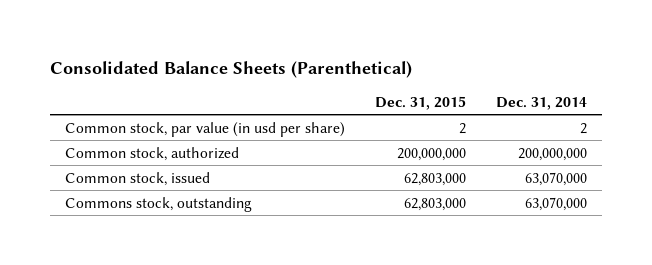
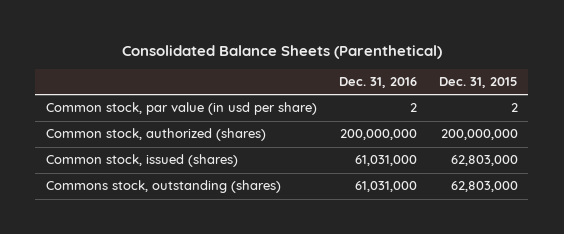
[496,96,588,110] Dec. 31, 2014 -> none
none -> [338,76,417,88] Dec. 31, 2016
[64,146,239,161] Common stock, authorized -> [46,128,267,142] Common stock, authorized (shares)
[64,171,210,186] Common stock, issued -> [46,154,239,168] Common stock, issued (shares)
[64,196,252,212] Commons stock, outstanding -> [46,180,282,194] Commons stock, outstanding (shares)

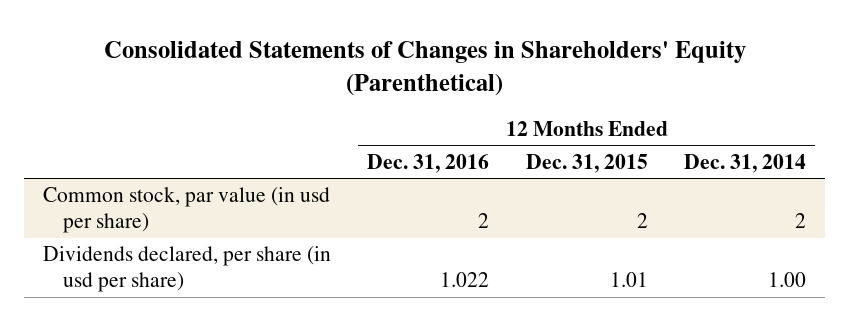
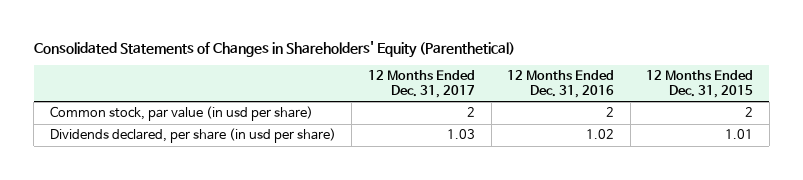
[684,153,807,173] Dec. 31, 2014 -> none
none -> [367,70,475,98] 12 Months Ended Dec. 31, 2017
[440,272,490,288] 1.022 -> [586,129,615,140] 1.02

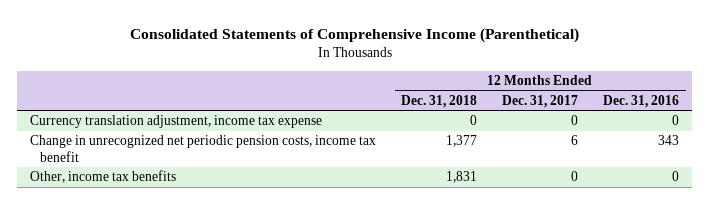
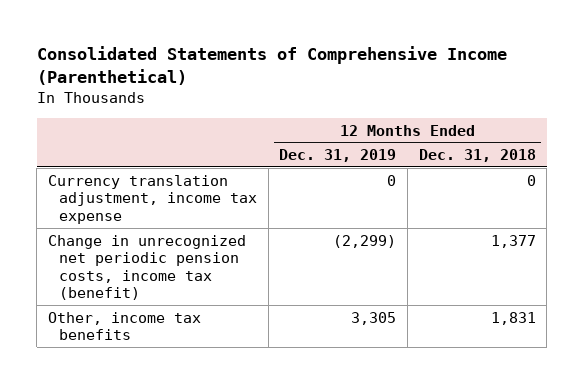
[502,94,579,108] Dec. 31, 2017 -> none
[603,94,680,108] Dec. 31, 2016 -> none
none -> [279,148,397,162] Dec. 31, 2019
[29,135,376,162] Change in unrecognized net periodic pension costs, income tax benefit -> [47,234,246,301] Change in unrecognized net periodic pension costs, income tax (benefit)

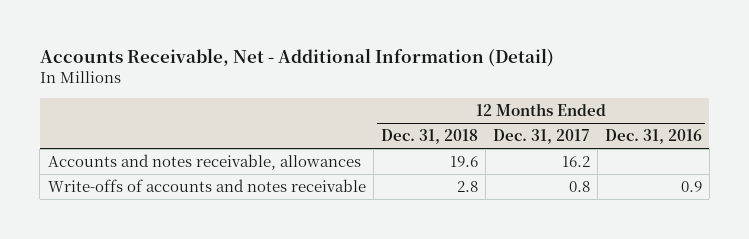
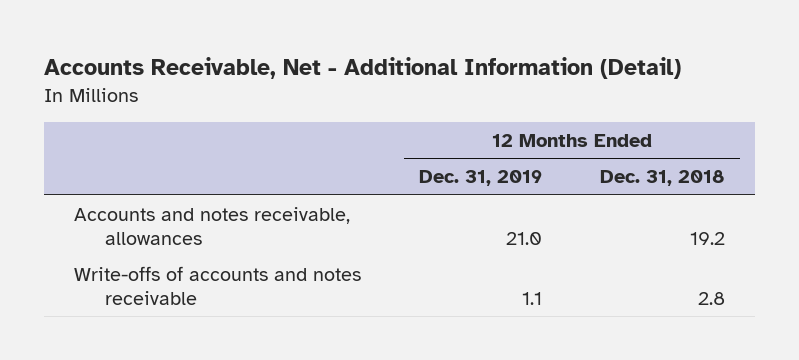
[492,129,590,145] Dec. 31, 2017 -> none
[604,129,702,145] Dec. 31, 2016 -> none
none -> [418,170,542,187] Dec. 31, 2019
[449,155,478,167] 19.6 -> [690,231,726,245] 19.2

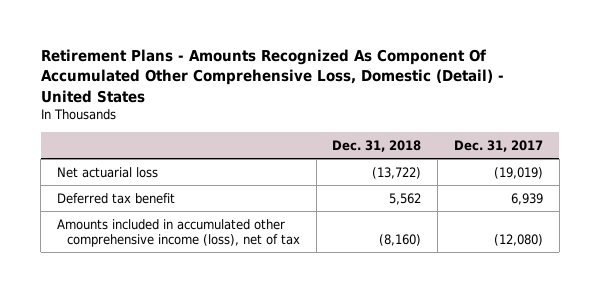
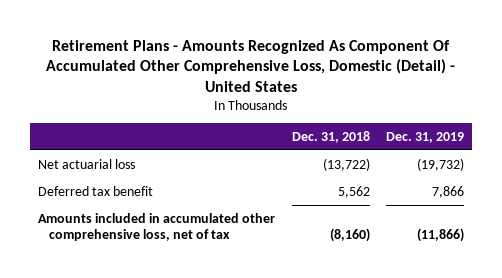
[454,140,544,153] Dec. 31, 2017 -> none
none -> [385,131,464,143] Dec. 31, 2019
[57,218,300,248] Amounts included in accumulated other comprehensive income (loss), net of tax -> [38,212,276,242] Amounts included in accumulated other comprehensive loss, net of tax

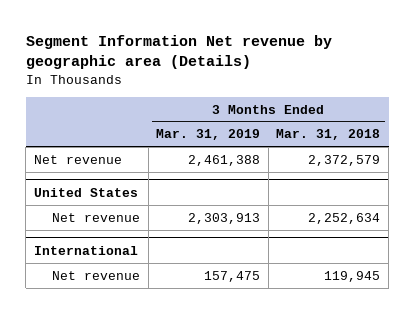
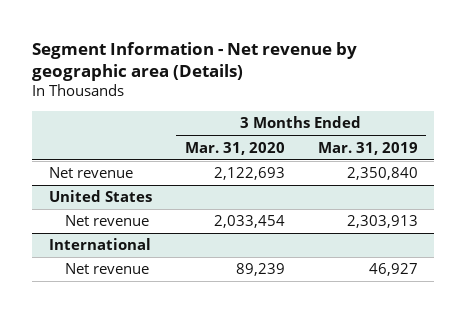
[25,34,332,70] Segment Information Net revenue by geographic area (Details) -> [32,41,358,81] Segment Information - Net revenue by geographic area (Details)
[276,129,381,141] Mar. 31, 2018 -> none
none -> [184,141,285,155] Mar. 31, 2020
[188,154,261,166] 2,461,388 -> [346,167,418,181] 2,350,840
[204,270,261,282] 157,475 -> [368,263,418,277] 46,927

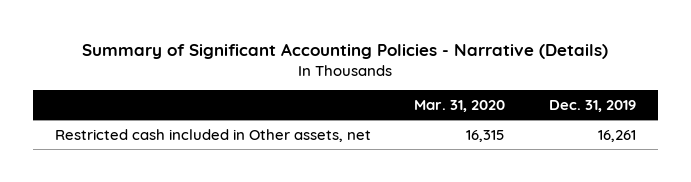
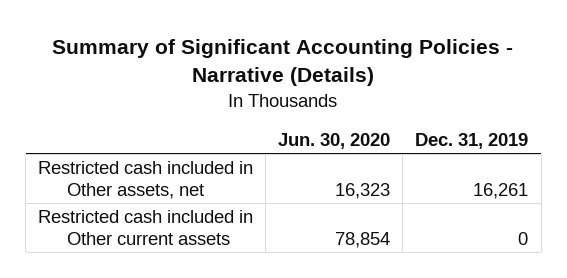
[414,100,506,113] Mar. 31, 2020 -> none
none -> [278,132,391,149] Jun. 30, 2020
none -> [38,210,254,245] Restricted cash included in Other current assets

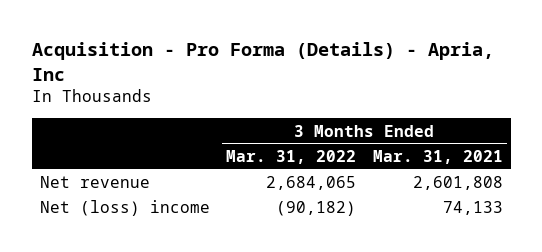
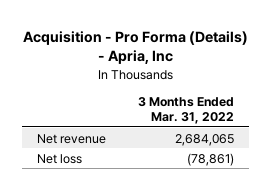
[372,150,503,165] Mar. 31, 2021 -> none
[39,200,210,217] Net (loss) income -> [37,153,83,164] Net loss
[276,201,357,217] (90,182) -> [186,152,234,166] (78,861)

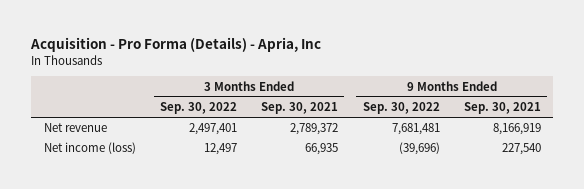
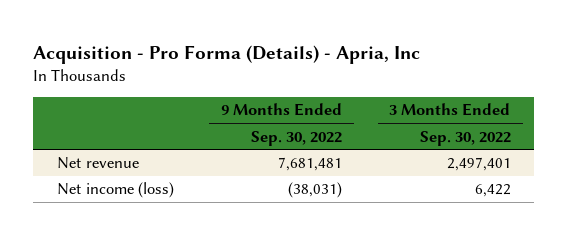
[261,102,339,115] Sep. 30, 2021 -> none
[463,102,541,115] Sep. 30, 2021 -> none
[203,143,237,156] 12,497 -> [474,184,511,198] 6,422
[398,142,440,156] (39,696) -> [288,182,343,199] (38,031)

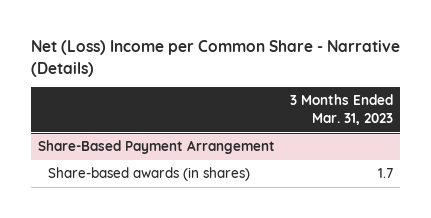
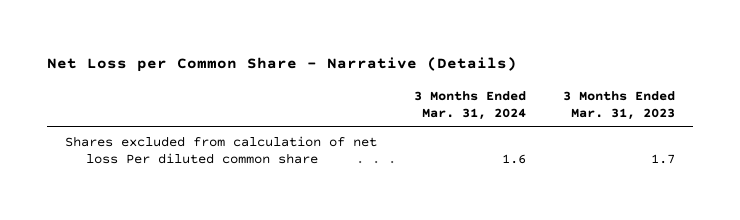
[31,40,401,77] Net (Loss) Income per Common Share - Narrative (Details) -> [46,57,517,73] Net Loss per Common Share - Narrative (Details)
none -> [413,90,526,121] 3 Months Ended Mar. 31, 2024
[38,140,276,155] Share-Based Payment Arrangement -> none
[47,167,250,182] Share-based awards (in shares) -> [65,135,378,165] Shares excluded from calculation of net loss Per diluted common share

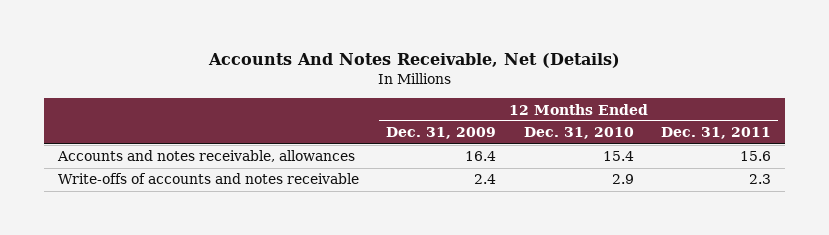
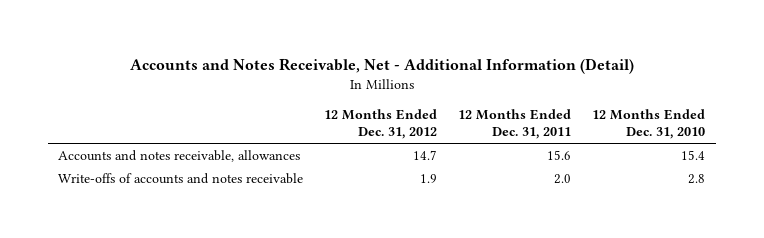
[207,53,620,69] Accounts And Notes Receivable, Net (Details) -> [129,57,634,74] Accounts and Notes Receivable, Net - Additional Information (Detail)
[386,127,497,140] Dec. 31, 2009 -> none
none -> [324,108,438,140] 12 Months Ended Dec. 31, 2012
[611,174,634,185] 2.9 -> [688,174,706,185] 2.8
[749,174,772,185] 2.3 -> [554,174,572,185] 2.0

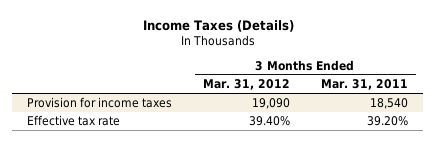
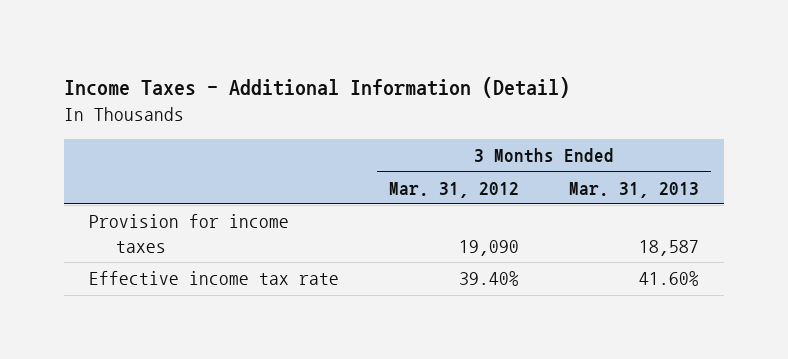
[142,19,294,32] Income Taxes (Details) -> [64,76,571,98] Income Taxes - Additional Information (Detail)
[320,79,408,91] Mar. 31, 2011 -> none
none -> [568,181,699,198] Mar. 31, 2013
[27,115,121,127] Effective tax rate -> [89,271,340,286] Effective income tax rate

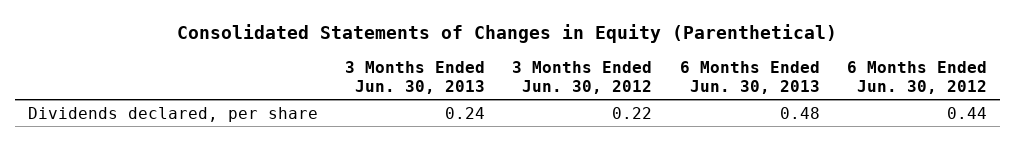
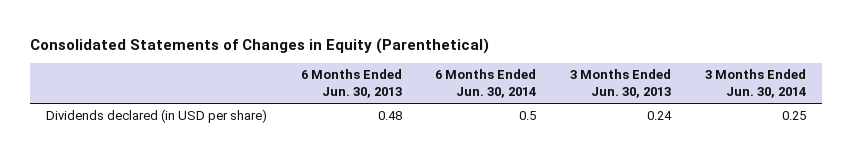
[512,61,653,95] 3 Months Ended Jun. 30, 2012 -> none
[846,61,987,95] 6 Months Ended Jun. 30, 2012 -> none
none -> [435,69,537,99] 6 Months Ended Jun. 30, 2014
none -> [704,69,806,99] 3 Months Ended Jun. 30, 2014
[28,106,319,122] Dividends declared, per share -> [46,109,268,124] Dividends declared (in USD per share)

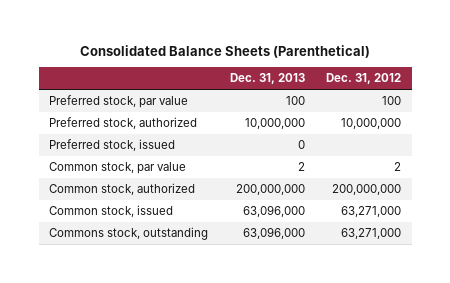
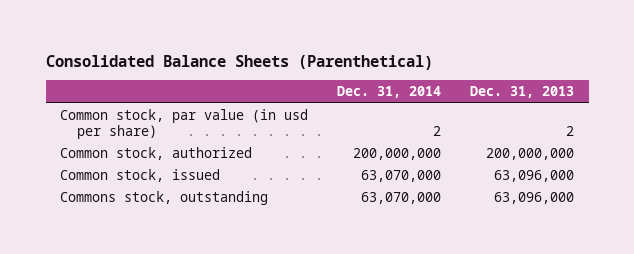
[325,73,401,85] Dec. 31, 2012 -> none
none -> [337,86,442,99] Dec. 31, 2014
[49,95,189,109] Preferred stock, par value -> none
[49,117,198,130] Preferred stock, authorized -> none
[49,139,176,152] Preferred stock, issued -> none
[49,162,187,175] Common stock, par value -> [60,109,309,140] Common stock, par value (in usd per share)

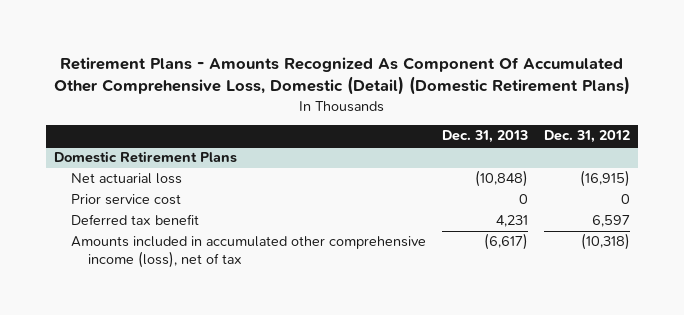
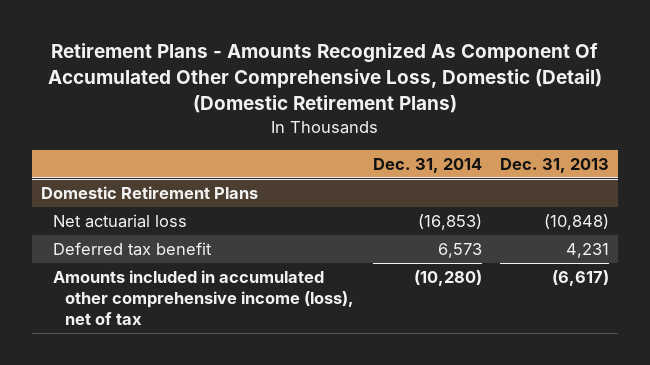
[543,130,630,144] Dec. 31, 2012 -> none
none -> [372,157,482,173] Dec. 31, 2014
[70,194,181,206] Prior service cost -> none

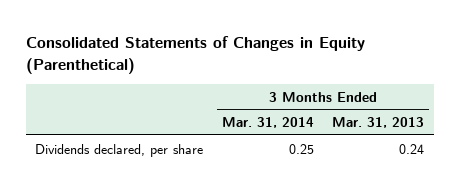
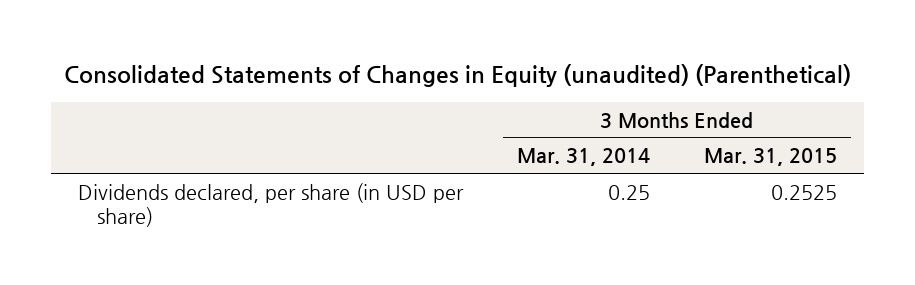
[26,36,366,74] Consolidated Statements of Changes in Equity (Parenthetical) -> [64,63,852,87] Consolidated Statements of Changes in Equity (unaudited) (Parenthetical)
[332,116,425,128] Mar. 31, 2013 -> none
none -> [703,148,837,167] Mar. 31, 2015
[35,143,204,157] Dividends declared, per share -> [77,182,464,228] Dividends declared, per share (in USD per share)

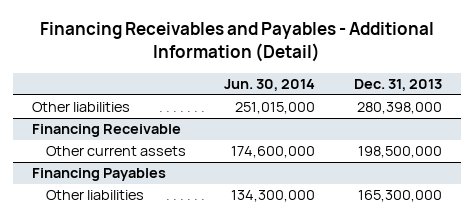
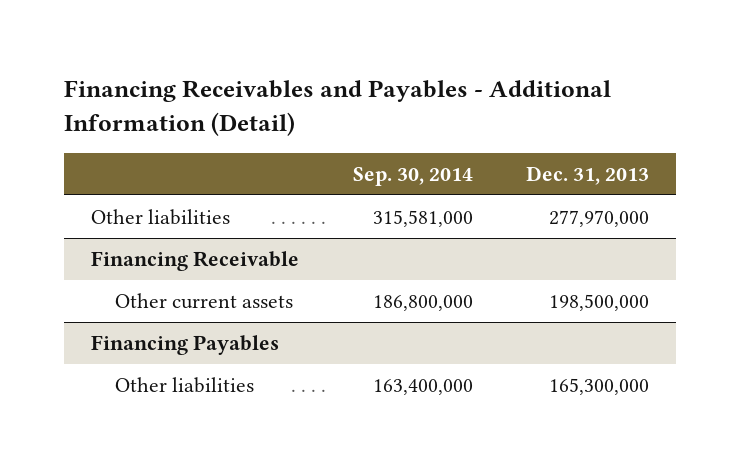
[224,79,316,92] Jun. 30, 2014 -> none
none -> [352,166,473,186] Sep. 30, 2014
[357,102,443,115] 280,398,000 -> [549,210,650,228] 277,970,000

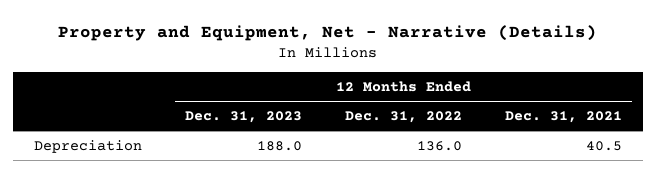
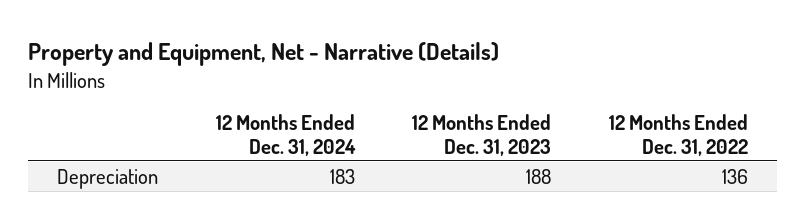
[504,111,622,124] Dec. 31, 2021 -> none
none -> [215,114,356,156] 12 Months Ended Dec. 31, 2024
[257,140,303,151] 188.0 -> [526,168,552,184] 188
[417,140,463,151] 136.0 -> [721,168,748,184] 136

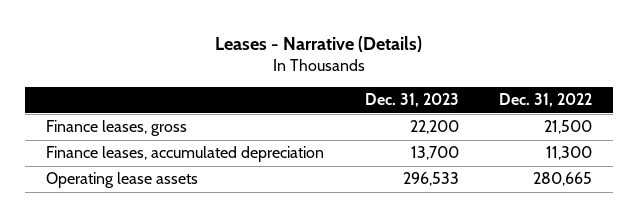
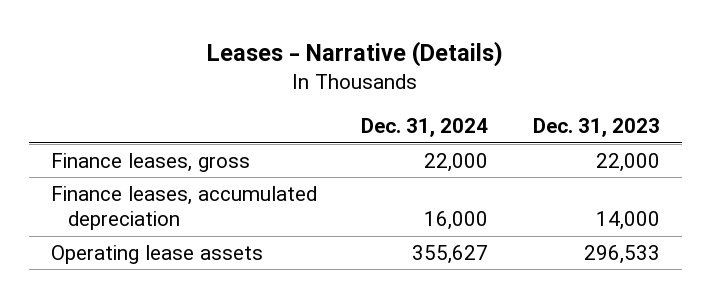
[499,93,593,108] Dec. 31, 2022 -> none
none -> [361,118,489,138] Dec. 31, 2024
[409,120,459,135] 22,200 -> [595,152,660,172] 22,000
[410,146,459,161] 13,700 -> [595,211,660,231] 14,000

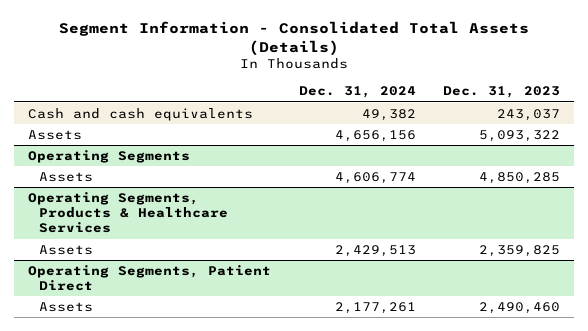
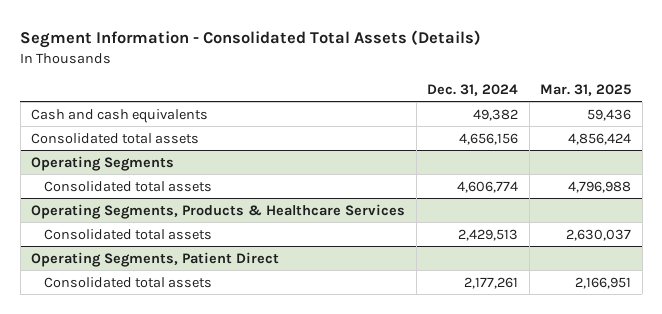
[443,86,561,99] Dec. 31, 2023 -> none
none -> [540,83,632,96] Mar. 31, 2025
[27,129,82,140] Assets -> [31,132,200,144] Consolidated total assets
[38,171,93,182] Assets -> [44,180,213,192] Consolidated total assets
[38,244,93,255] Assets -> [44,228,213,240] Consolidated total assets
[38,301,93,312] Assets -> [44,276,213,288] Consolidated total assets

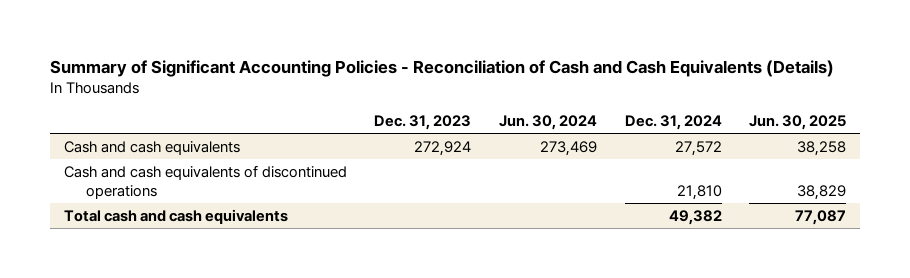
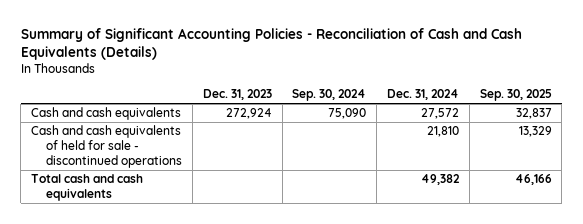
[498,114,597,130] Jun. 30, 2024 -> none
[749,114,847,130] Jun. 30, 2025 -> none
none -> [292,89,367,102] Sep. 30, 2024
none -> [479,89,552,102] Sep. 30, 2025
[63,164,347,199] Cash and cash equivalents of discontinued operations -> [31,125,183,168] Cash and cash equivalents of held for sale - discontinued operations

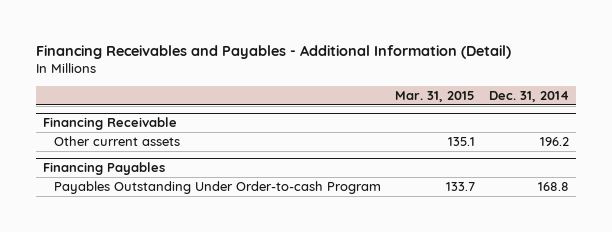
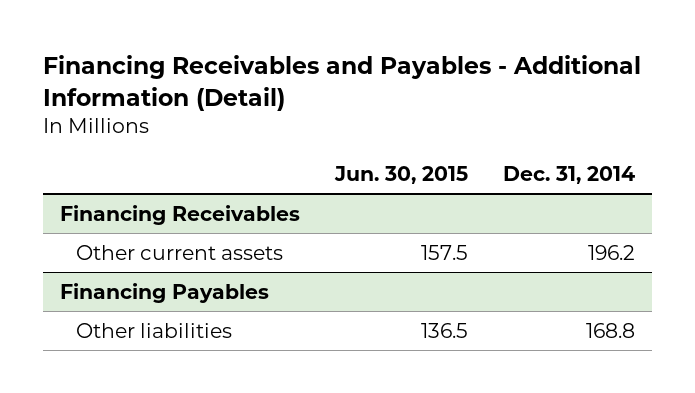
[394,91,475,103] Mar. 31, 2015 -> none
none -> [333,165,468,184] Jun. 30, 2015
[43,117,178,131] Financing Receivable -> [60,204,301,225] Financing Receivables
[53,180,381,194] Payables Outstanding Under Order-to-cash Program -> [76,322,233,338] Other liabilities

